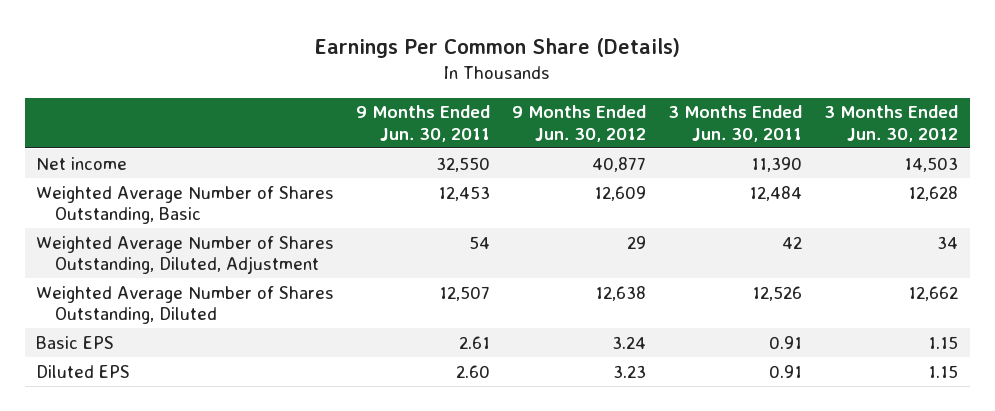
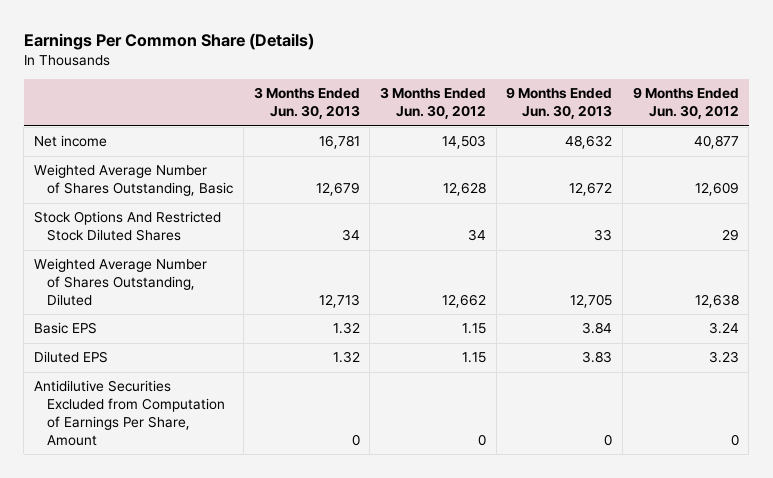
[356,105,491,142] 9 Months Ended Jun. 30, 2011 -> none
[668,105,803,142] 3 Months Ended Jun. 30, 2011 -> none
none -> [253,87,360,120] 3 Months Ended Jun. 30, 2013
none -> [506,87,613,120] 9 Months Ended Jun. 30, 2013
[36,235,335,275] Weighted Average Number of Shares Outstanding, Diluted, Adjustment -> [33,211,221,242] Stock Options And Restricted Stock Diluted Shares
none -> [33,380,226,446] Antidilutive Securities Excluded from Computation of Earnings Per Share, Amount

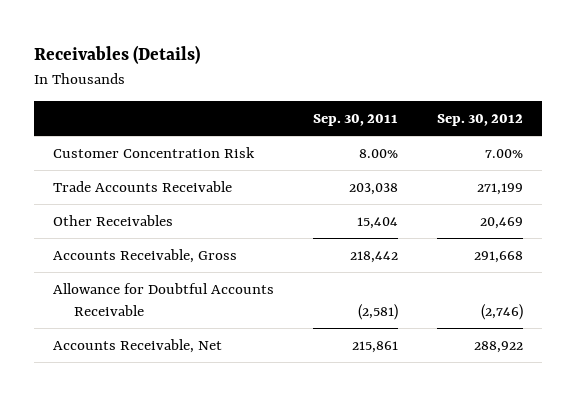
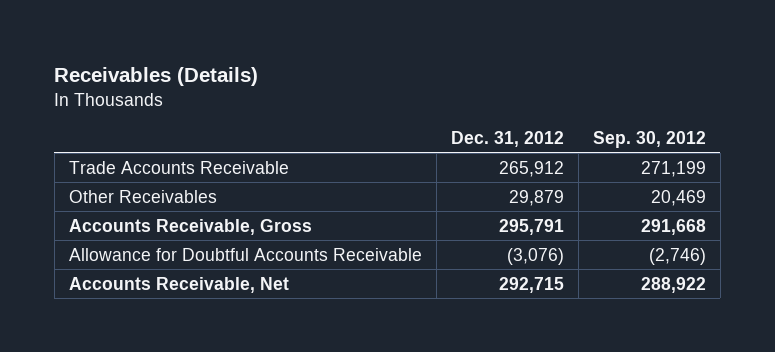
[312,113,398,126] Sep. 30, 2011 -> none
none -> [450,131,564,148] Dec. 31, 2012
[53,147,256,159] Customer Concentration Risk -> none

